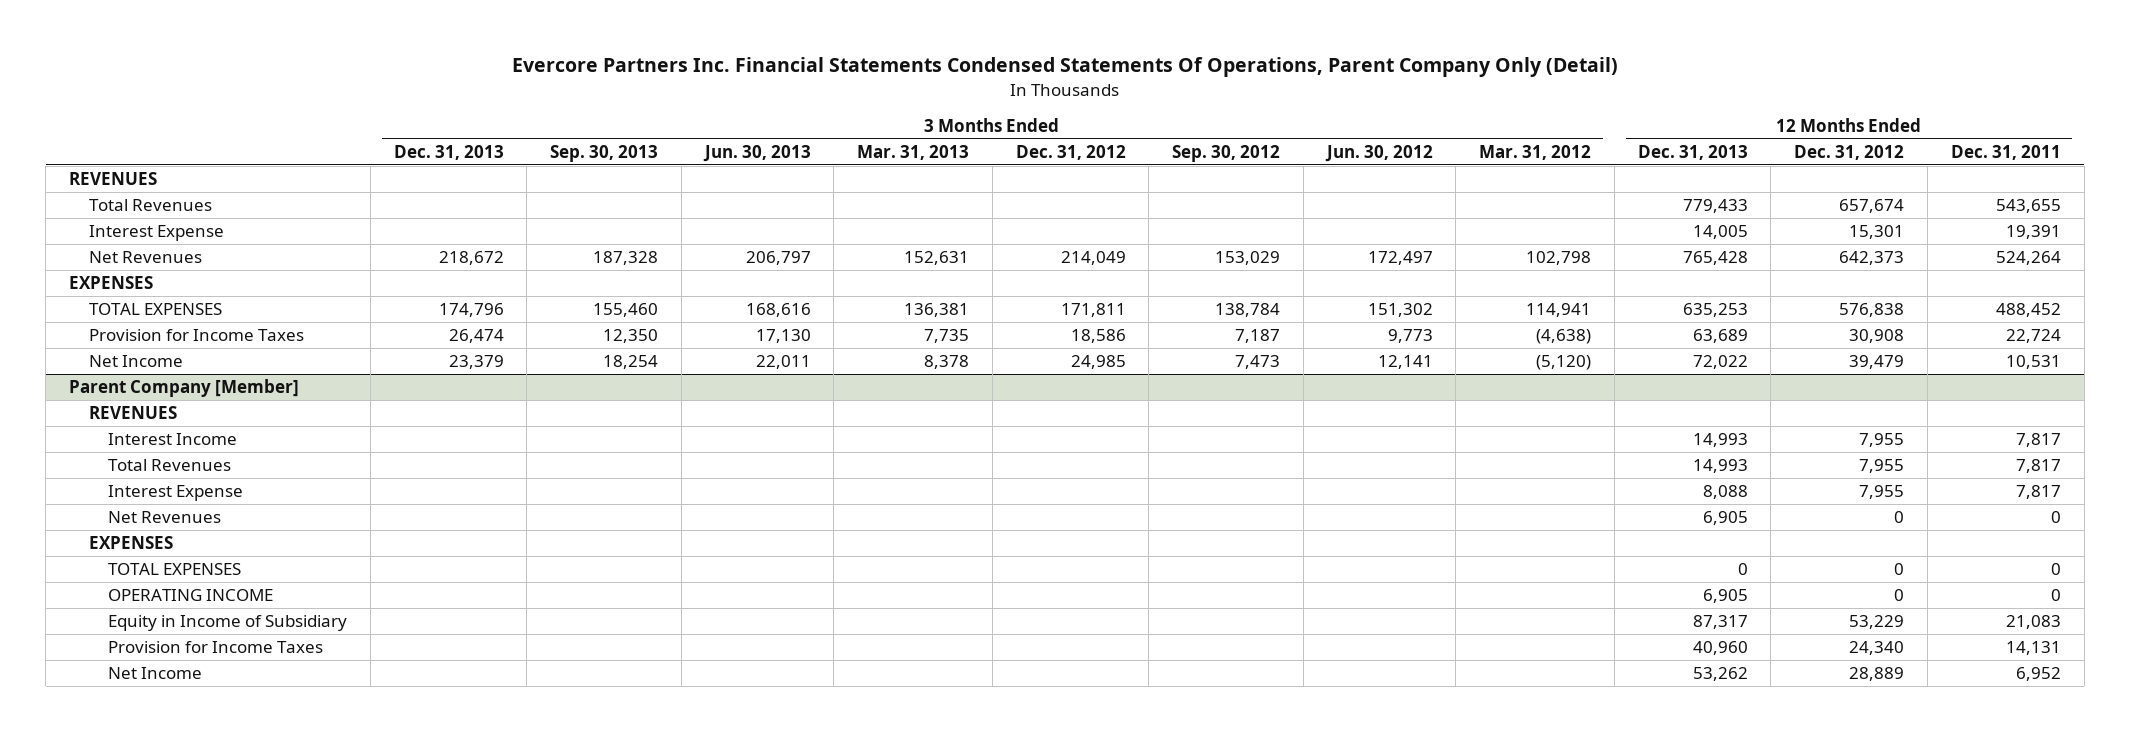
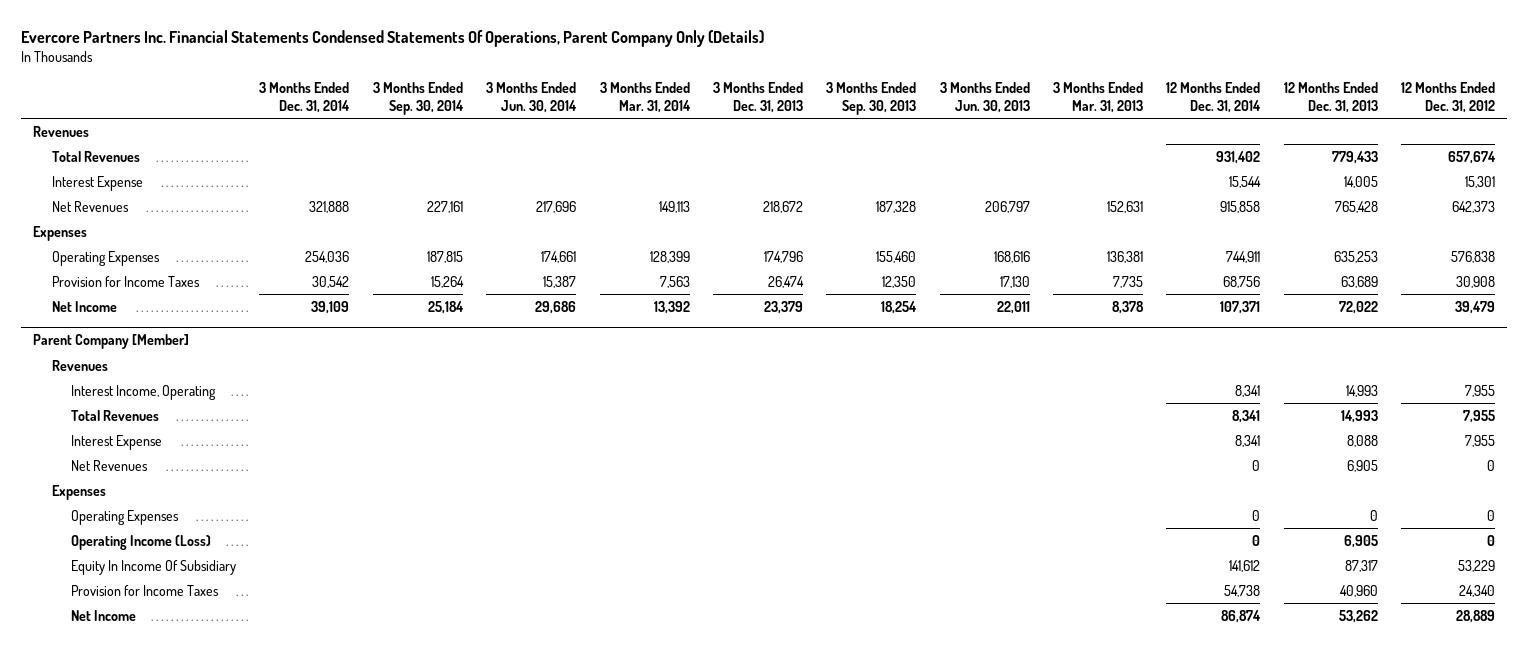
[511,57,1618,78] Evercore Partners Inc. Financial Statements Condensed Statements Of Operations, Parent Company Only (Detail) -> [21,29,765,47] Evercore Partners Inc. Financial Statements Condensed Statements Of Operations, Parent Company Only (Details)
[1015,144,1126,160] Dec. 31, 2012 -> none
[1172,144,1281,162] Sep. 30, 2012 -> none
[1324,144,1433,162] Jun. 30, 2012 -> none
[1479,144,1592,160] Mar. 31, 2012 -> none
[1950,144,2061,160] Dec. 31, 2011 -> none
none -> [259,82,351,113] 3 Months Ended Dec. 31, 2014
none -> [372,82,464,115] 3 Months Ended Sep. 30, 2014
none -> [486,82,578,113] 3 Months Ended Jun. 30, 2014
none -> [599,82,691,113] 3 Months Ended Mar. 31, 2014
none -> [1166,82,1262,113] 12 Months Ended Dec. 31, 2014
[69,172,158,186] REVENUES -> [33,125,90,137] Revenues
[69,276,154,290] EXPENSES -> [33,225,88,241] Expenses
[88,303,222,316] TOTAL EXPENSES -> [52,250,161,266] Operating Expenses
[88,406,177,420] REVENUES -> [52,359,109,371] Revenues
[107,433,237,446] Interest Income -> [71,384,217,400] Interest Income, Operating
[88,536,173,550] EXPENSES -> [52,484,107,500] Expenses
[107,563,241,576] TOTAL EXPENSES -> [71,509,180,525] Operating Expenses
[107,589,273,602] OPERATING INCOME -> [71,534,212,550] Operating Income (Loss)
[107,615,347,632] Equity in Income of Subsidiary -> [71,559,237,575] Equity In Income Of Subsidiary

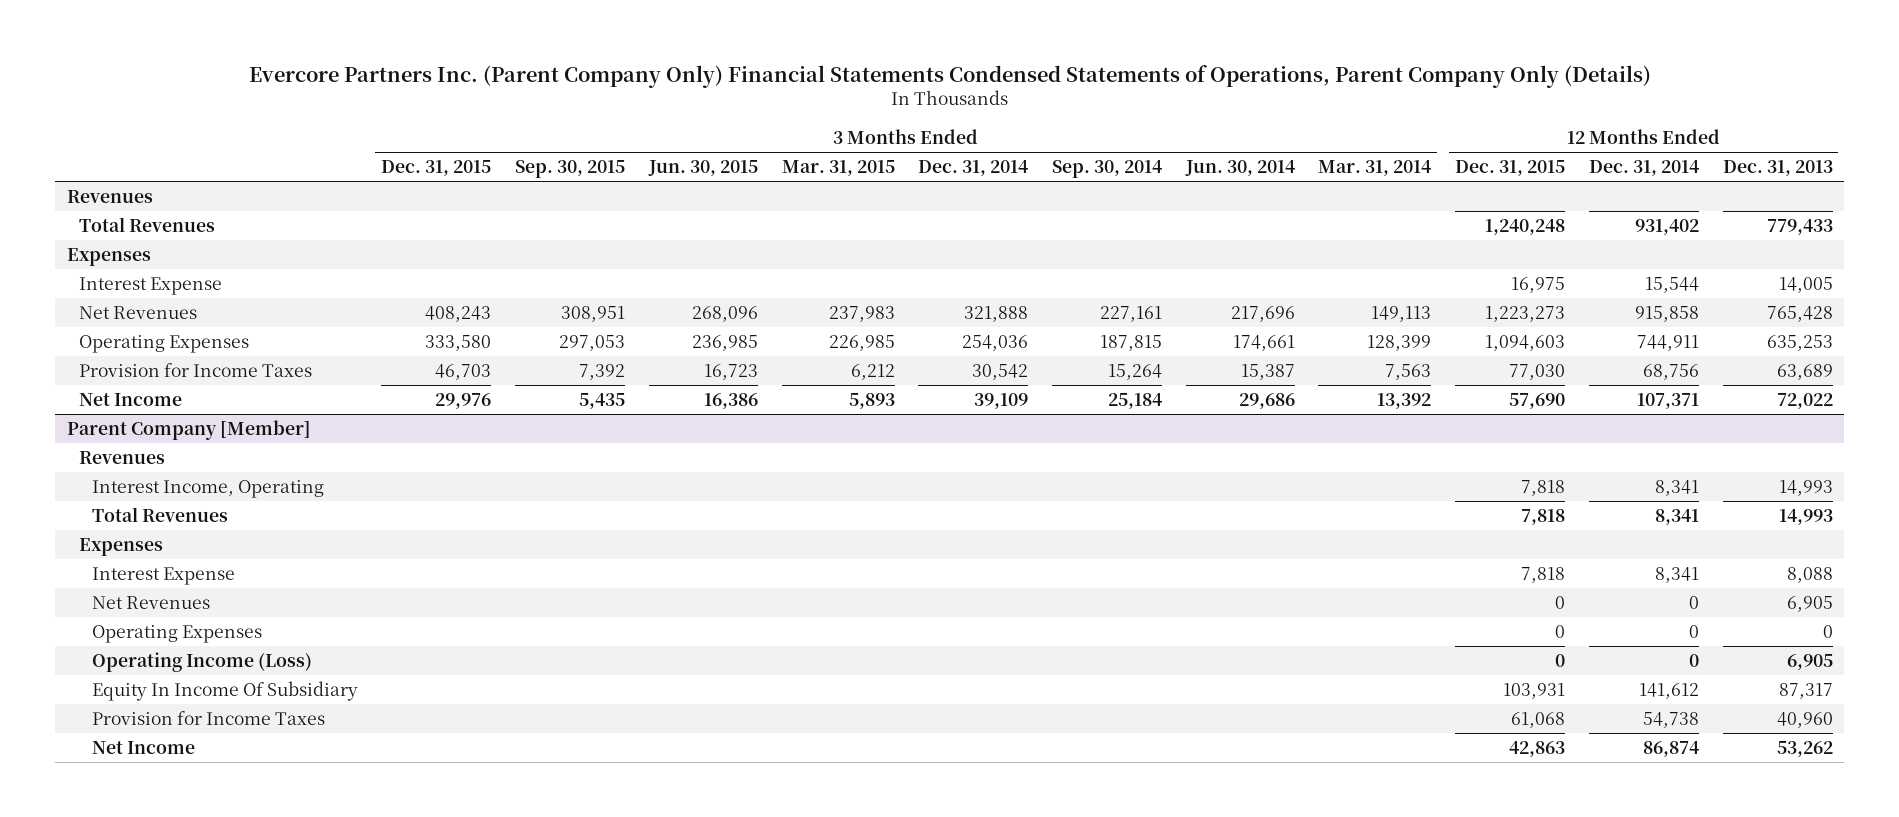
[21,29,765,47] Evercore Partners Inc. Financial Statements Condensed Statements Of Operations, Parent Company Only (Details) -> [248,64,1651,88] Evercore Partners Inc. (Parent Company Only) Financial Statements Condensed Statements of Operations, Parent Company Only (Details)
[712,82,803,113] 3 Months Ended Dec. 31, 2013 -> none
[826,82,917,115] 3 Months Ended Sep. 30, 2013 -> none
[939,82,1030,113] 3 Months Ended Jun. 30, 2013 -> none
[1052,82,1143,113] 3 Months Ended Mar. 31, 2013 -> none
[1400,82,1495,113] 12 Months Ended Dec. 31, 2012 -> none
none -> [381,160,492,177] Dec. 31, 2015
none -> [515,160,626,179] Sep. 30, 2015
none -> [647,160,758,177] Jun. 30, 2015
none -> [781,160,895,177] Mar. 31, 2015
none -> [1455,160,1566,177] Dec. 31, 2015
[33,225,88,241] Expenses -> [66,247,151,266] Expenses
[52,484,107,500] Expenses -> [79,537,164,556] Expenses

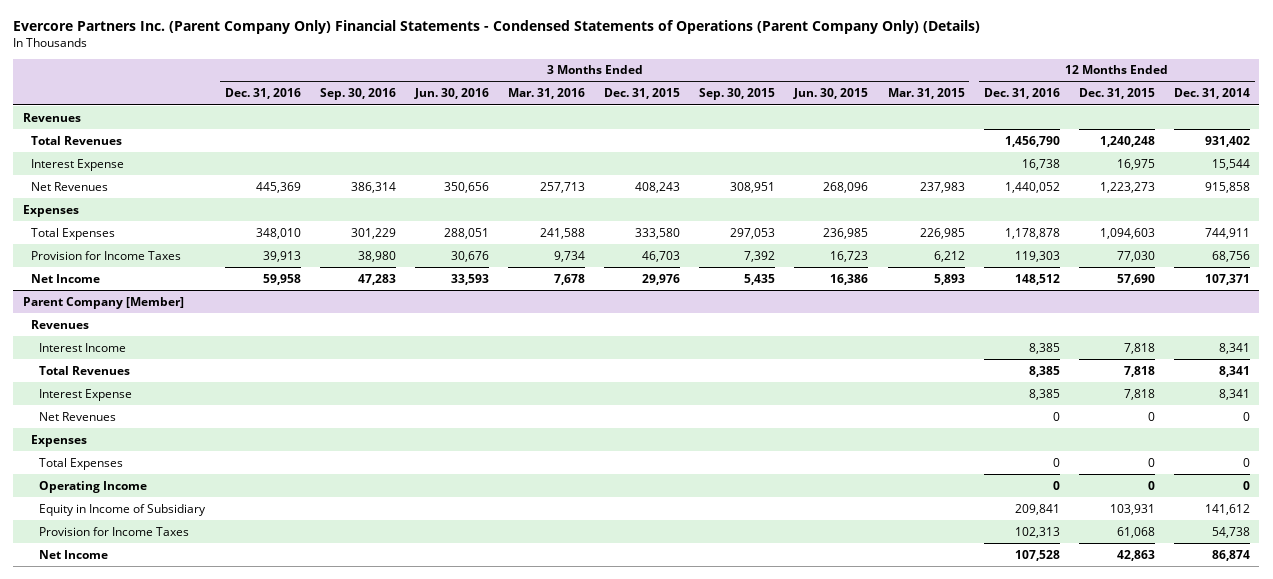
[248,64,1651,88] Evercore Partners Inc. (Parent Company Only) Financial Statements Condensed Statements of Operations, Parent Company Only (Details) -> [13,20,981,35] Evercore Partners Inc. (Parent Company Only) Financial Statements - Condensed Statements of Operations (Parent Company Only) (Details)
[918,160,1029,177] Dec. 31, 2014 -> none
[1051,160,1162,179] Sep. 30, 2014 -> none
[1184,160,1295,177] Jun. 30, 2014 -> none
[1318,160,1432,177] Mar. 31, 2014 -> none
[1722,160,1833,177] Dec. 31, 2013 -> none
none -> [224,88,301,100] Dec. 31, 2016
none -> [319,88,396,101] Sep. 30, 2016
none -> [413,88,489,100] Jun. 30, 2016
none -> [507,88,585,100] Mar. 31, 2016
none -> [983,88,1060,100] Dec. 31, 2016
[66,247,151,266] Expenses -> [22,204,79,217] Expenses
[79,334,250,353] Operating Expenses -> [31,227,116,240] Total Expenses
[91,479,324,498] Interest Income, Operating -> [39,342,127,352] Interest Income
[79,537,164,556] Expenses -> [31,434,88,447] Expenses
[91,624,262,643] Operating Expenses -> [39,457,124,470] Total Expenses
[91,651,312,672] Operating Income (Loss) -> [39,480,148,493] Operating Income
[91,680,358,701] Equity In Income Of Subsidiary -> [39,503,207,516] Equity in Income of Subsidiary

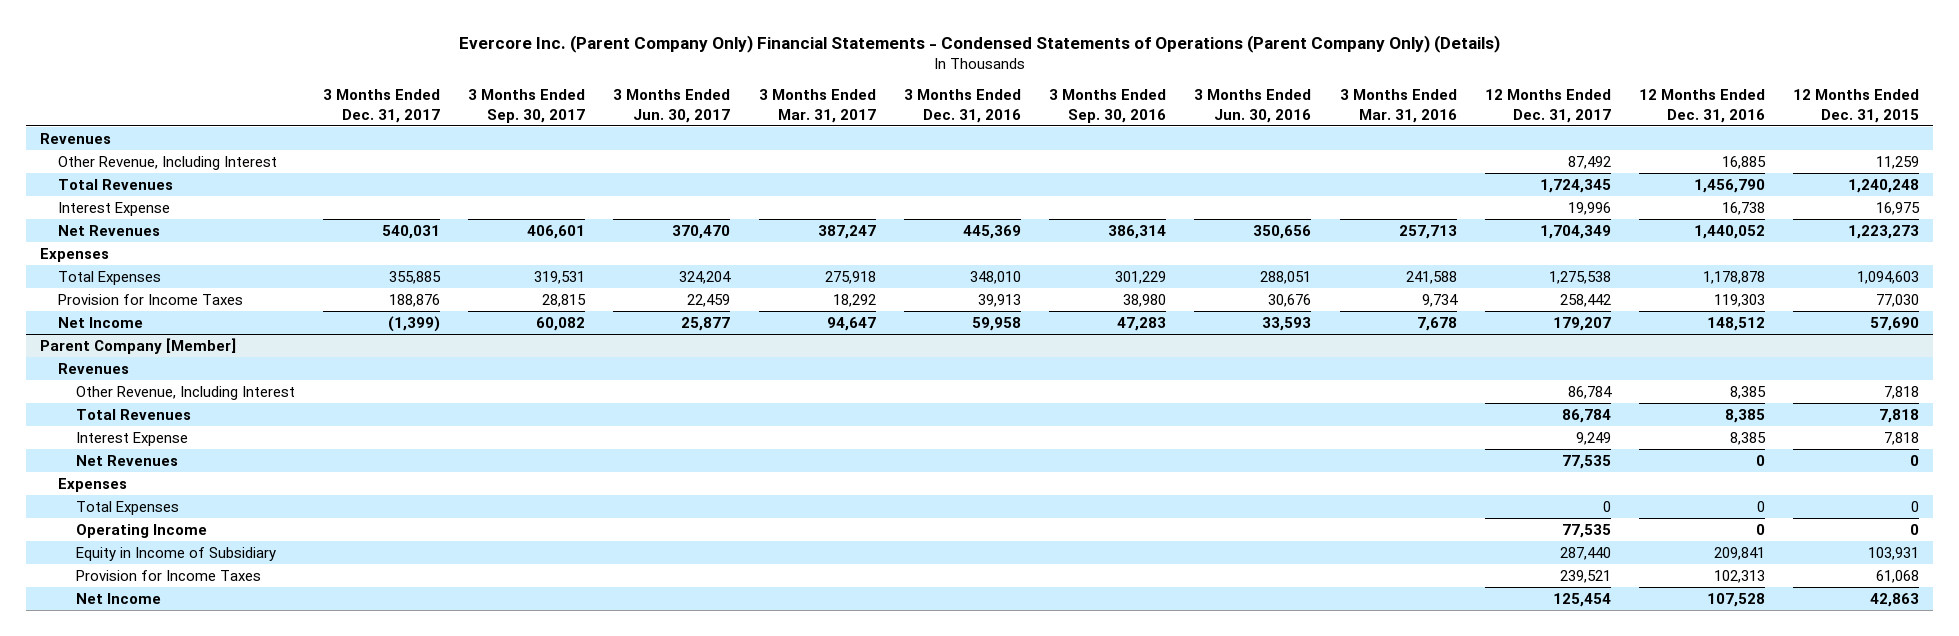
[13,20,981,35] Evercore Partners Inc. (Parent Company Only) Financial Statements - Condensed Statements of Operations (Parent Company Only) (Details) -> [458,34,1500,53] Evercore Inc. (Parent Company Only) Financial Statements - Condensed Statements of Operations (Parent Company Only) (Details)
[604,88,681,100] Dec. 31, 2015 -> none
[699,88,776,101] Sep. 30, 2015 -> none
[793,88,869,100] Jun. 30, 2015 -> none
[887,88,965,100] Mar. 31, 2015 -> none
[1173,88,1250,100] Dec. 31, 2014 -> none
none -> [323,89,441,123] 3 Months Ended Dec. 31, 2017
none -> [468,89,586,123] 3 Months Ended Sep. 30, 2017
none -> [613,89,731,123] 3 Months Ended Jun. 30, 2017
none -> [758,89,876,123] 3 Months Ended Mar. 31, 2017
none -> [1484,89,1611,123] 12 Months Ended Dec. 31, 2017
none -> [57,155,277,170] Other Revenue, Including Interest
[39,342,127,352] Interest Income -> [75,385,295,400] Other Revenue, Including Interest

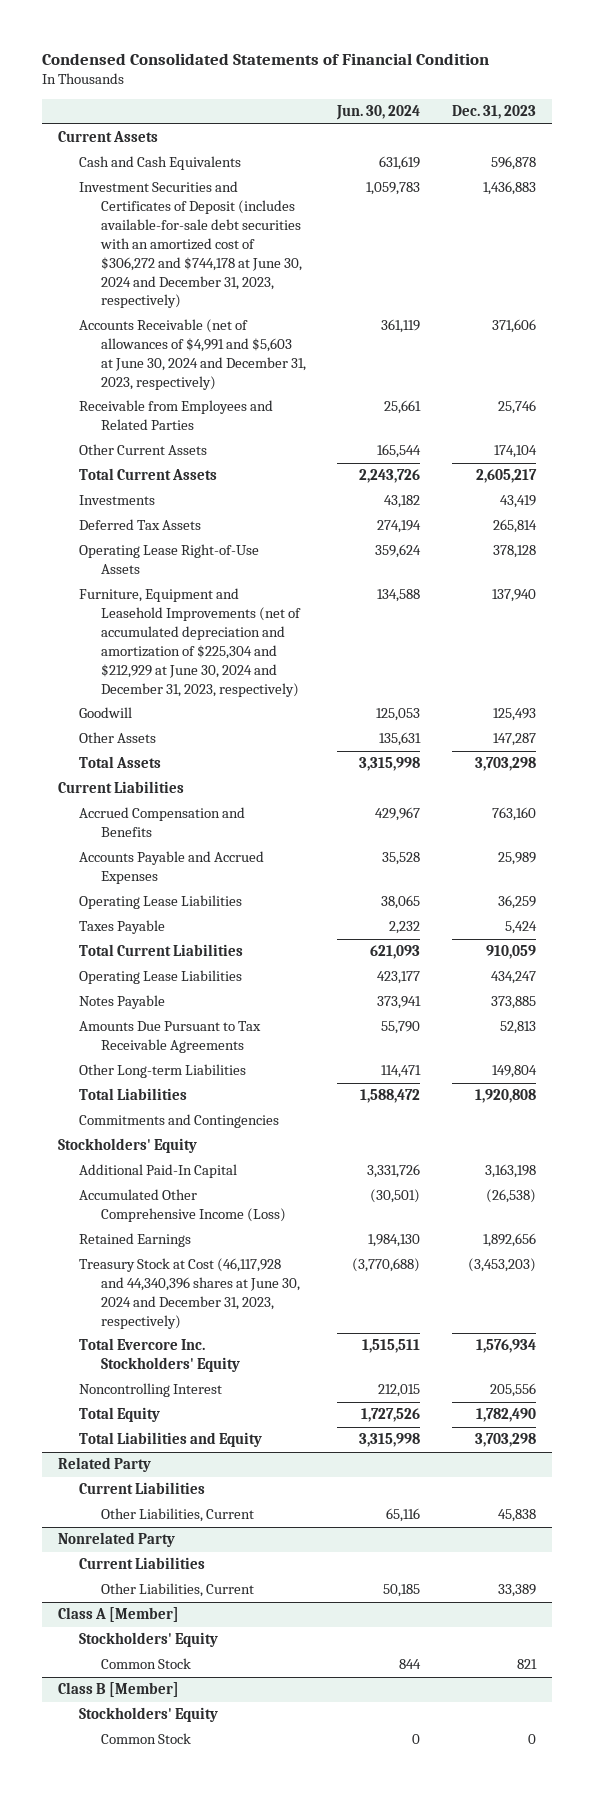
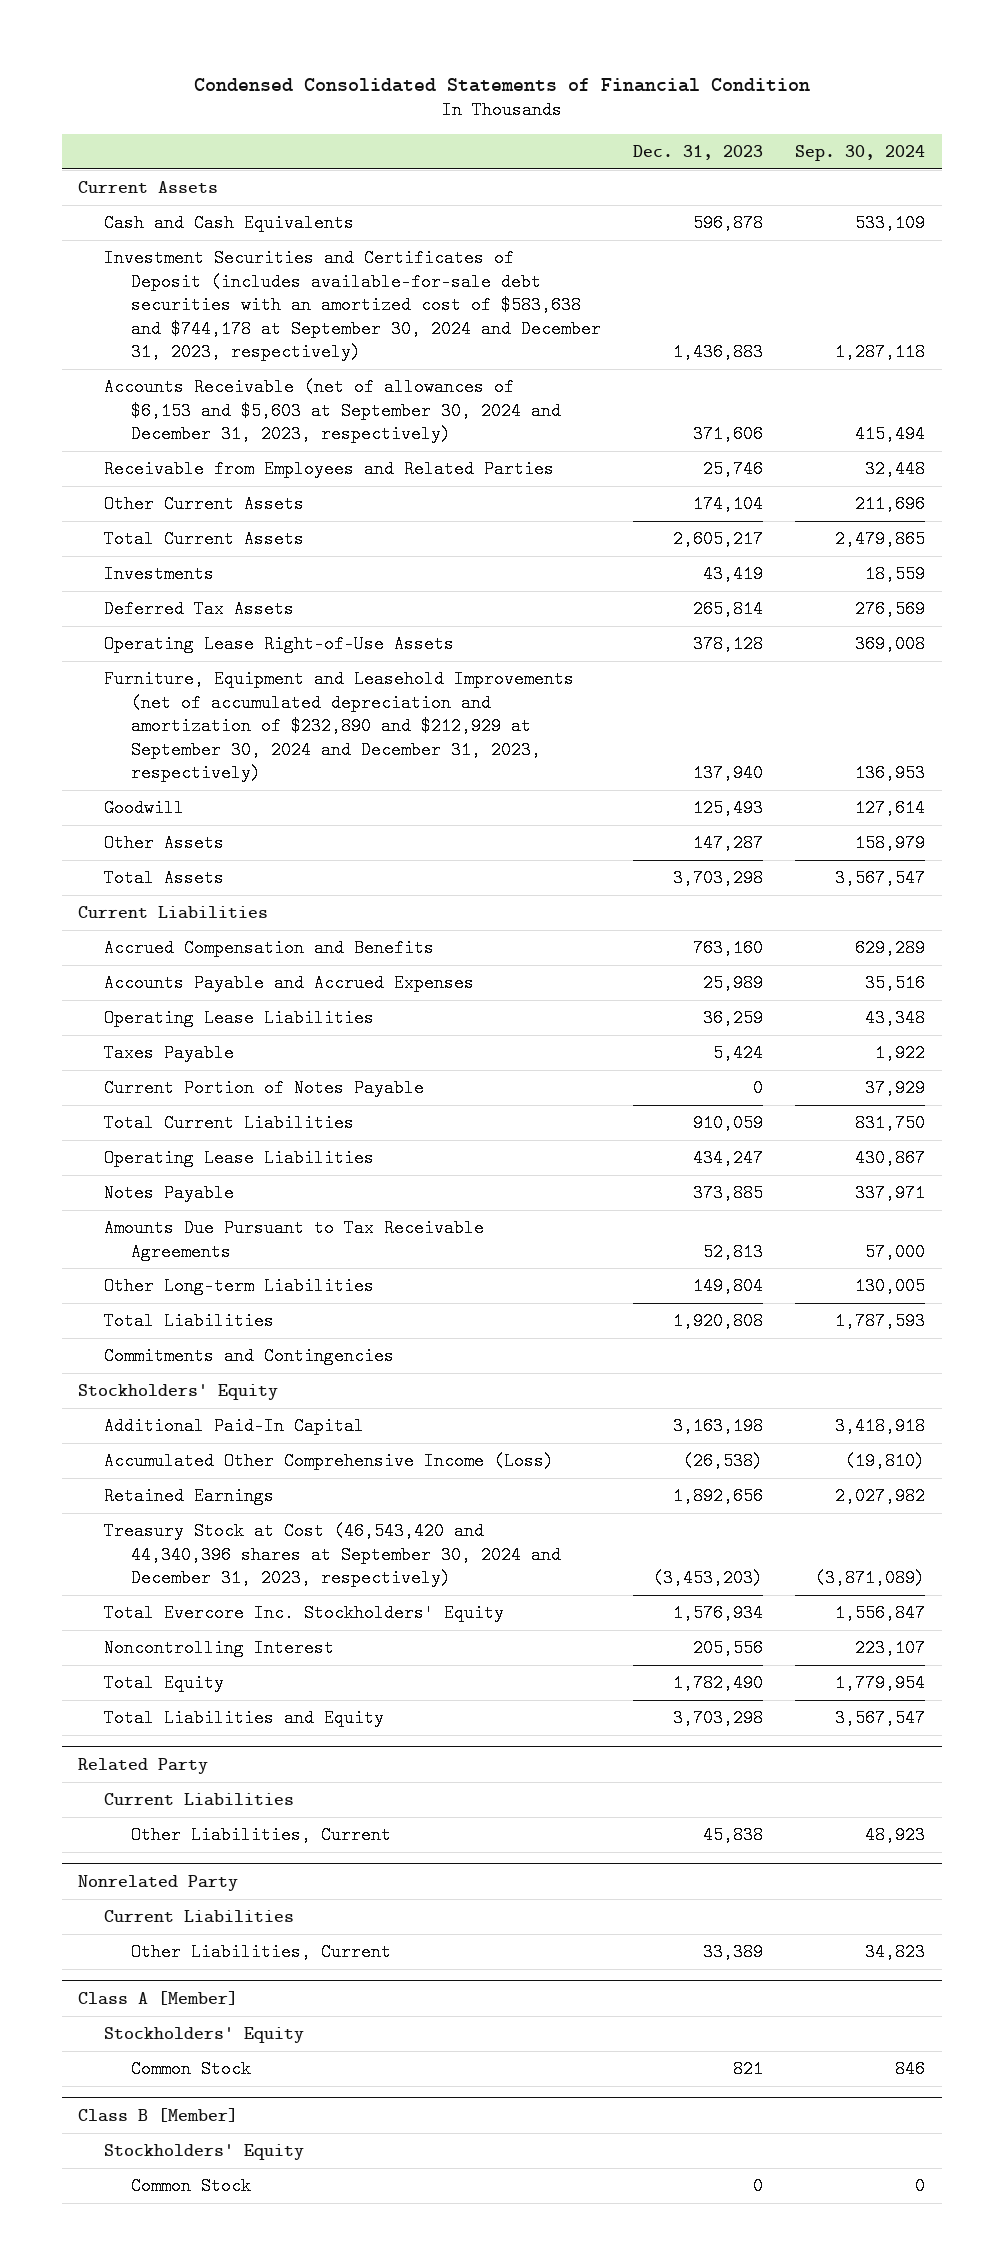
[336,105,421,121] Jun. 30, 2024 -> none
none -> [795,144,926,161] Sep. 30, 2024
[79,181,303,309] Investment Securities and Certificates of Deposit (includes available-for-sale debt securities with an amortized cost of $306,272 and $744,178 at June 30, 2024 and December 31, 2023, respectively) -> [104,249,601,362] Investment Securities and Certificates of Deposit (includes available-for-sale debt securities with an amortized cost of $583,638 and $744,178 at September 30, 2024 and December 31, 2023, respectively)
[79,319,307,390] Accounts Receivable (net of allowances of $4,991 and $5,603 at June 30, 2024 and December 31, 2023, respectively) -> [104,378,561,444] Accounts Receivable (net of allowances of $6,153 and $5,603 at September 30, 2024 and December 31, 2023, respectively)
[79,588,302,697] Furniture, Equipment and Leasehold Improvements (net of accumulated depreciation and amortization of $225,304 and $212,929 at June 30, 2024 and December 31, 2023, respectively) -> [104,670,575,783] Furniture, Equipment and Leasehold Improvements (net of accumulated depreciation and amortization of $232,890 and $212,929 at September 30, 2024 and December 31, 2023, respectively)
none -> [104,1079,425,1098] Current Portion of Notes Payable
[79,1258,301,1329] Treasury Stock at Cost (46,117,928 and 44,340,396 shares at June 30, 2024 and December 31, 2023, respectively) -> [104,1522,561,1588] Treasury Stock at Cost (46,543,420 and 44,340,396 shares at September 30, 2024 and December 31, 2023, respectively)

